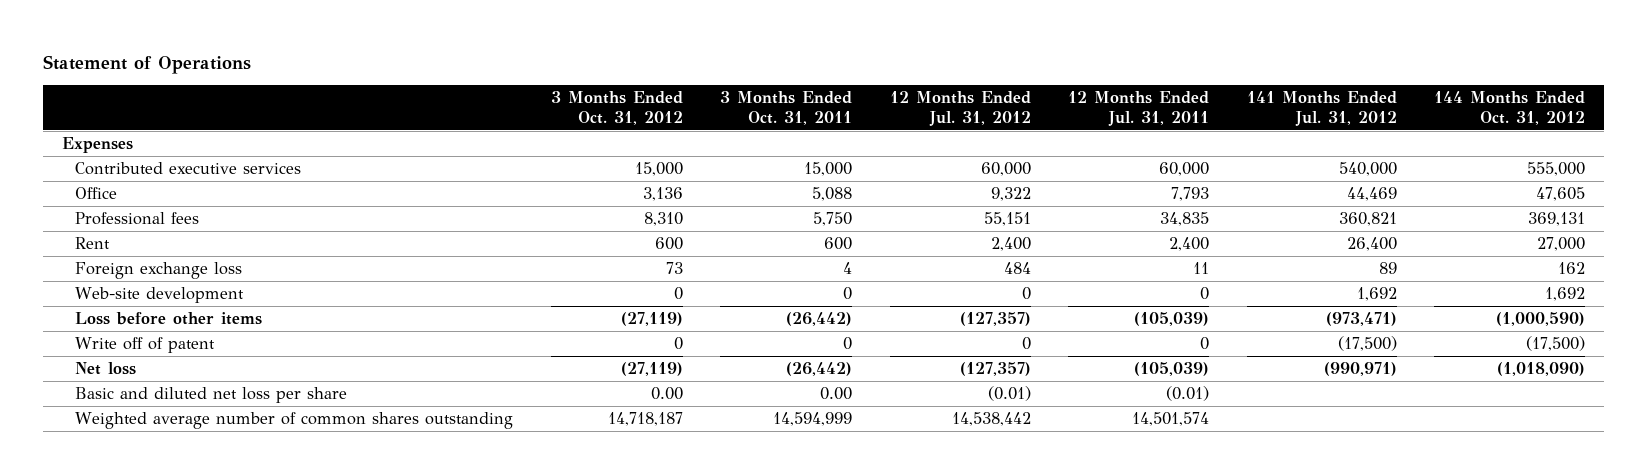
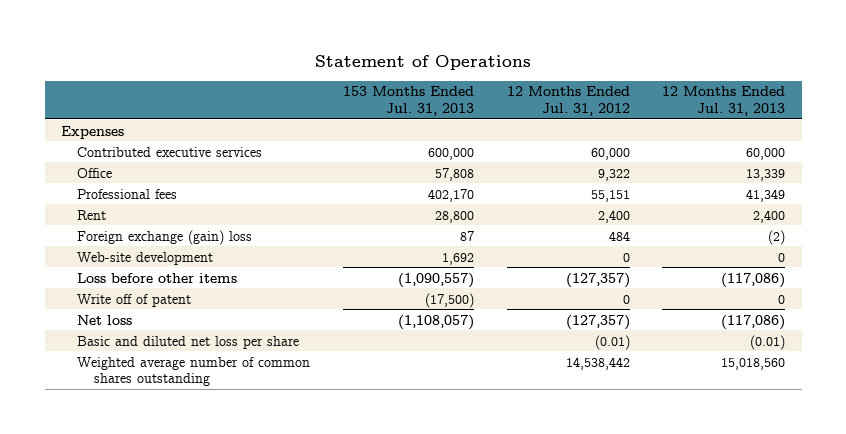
[550,91,683,125] 3 Months Ended Oct. 31, 2012 -> none
[720,91,853,125] 3 Months Ended Oct. 31, 2011 -> none
[1068,91,1210,126] 12 Months Ended Jul. 31, 2011 -> none
[1246,91,1397,126] 141 Months Ended Jul. 31, 2012 -> none
[1434,91,1586,125] 144 Months Ended Oct. 31, 2012 -> none
none -> [343,86,475,117] 153 Months Ended Jul. 31, 2013
none -> [662,86,786,117] 12 Months Ended Jul. 31, 2013
[75,262,243,280] Foreign exchange loss -> [77,229,253,245] Foreign exchange (gain) loss

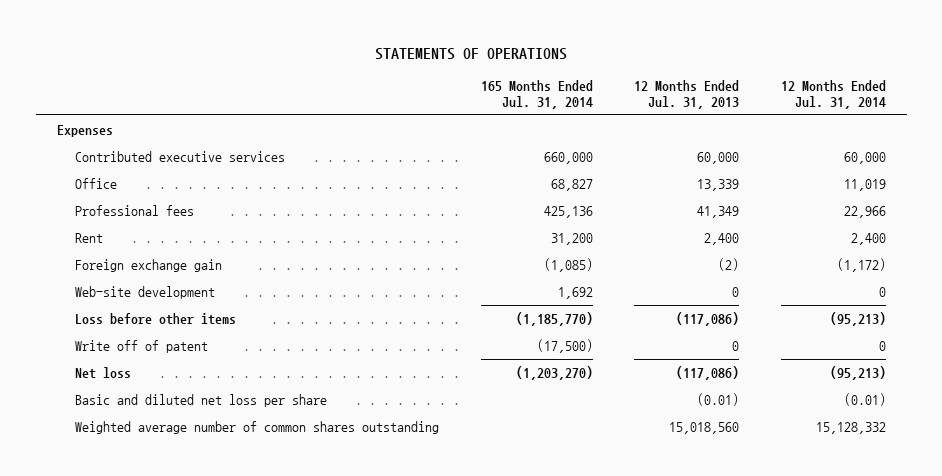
[315,54,532,70] Statement of Operations -> [375,47,568,60] STATEMENTS OF OPERATIONS
[343,86,475,117] 153 Months Ended Jul. 31, 2013 -> none
[506,86,630,117] 12 Months Ended Jul. 31, 2012 -> none
none -> [480,79,593,110] 165 Months Ended Jul. 31, 2014
none -> [780,79,886,110] 12 Months Ended Jul. 31, 2014
[77,229,253,245] Foreign exchange (gain) loss -> [75,258,223,272] Foreign exchange gain

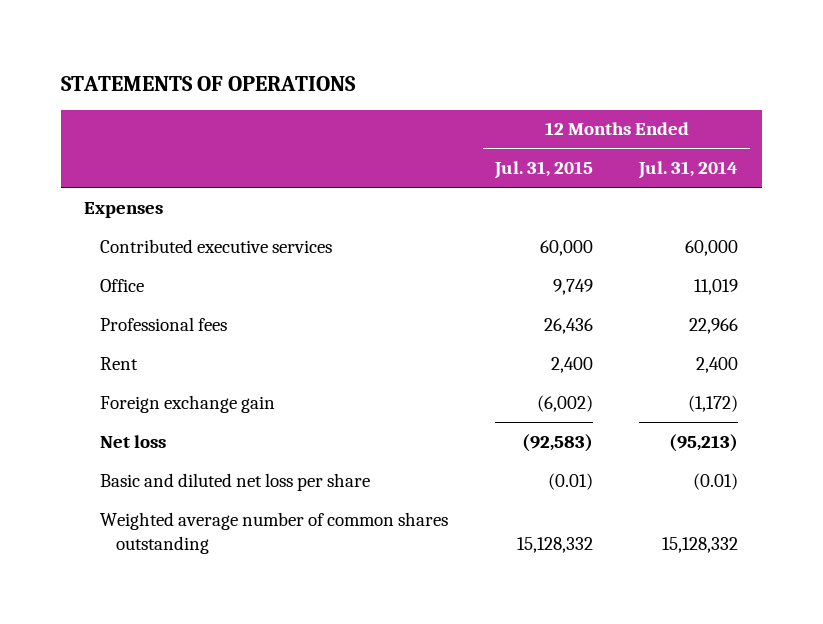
[480,79,593,110] 165 Months Ended Jul. 31, 2014 -> none
[634,79,740,110] 12 Months Ended Jul. 31, 2013 -> none
none -> [493,161,593,180] Jul. 31, 2015
[75,285,216,299] Web-site development -> none
[75,312,237,325] Loss before other items -> none
[75,339,209,353] Write off of patent -> none

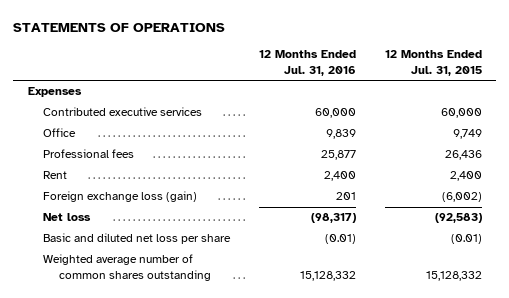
[638,161,739,180] Jul. 31, 2014 -> none
none -> [259,50,357,76] 12 Months Ended Jul. 31, 2016
[100,394,276,413] Foreign exchange gain -> [43,191,198,203] Foreign exchange loss (gain)

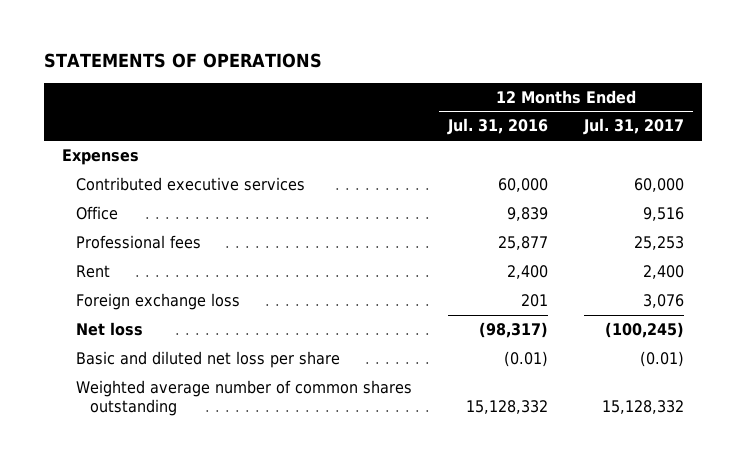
[384,50,482,76] 12 Months Ended Jul. 31, 2015 -> none
none -> [583,118,685,136] Jul. 31, 2017
[43,191,198,203] Foreign exchange loss (gain) -> [75,292,240,310] Foreign exchange loss

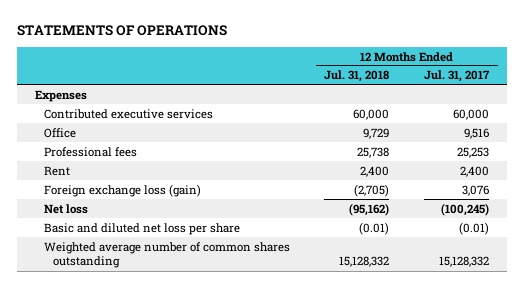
[447,118,549,136] Jul. 31, 2016 -> none
none -> [324,70,390,83] Jul. 31, 2018
[75,292,240,310] Foreign exchange loss -> [43,183,201,197] Foreign exchange loss (gain)

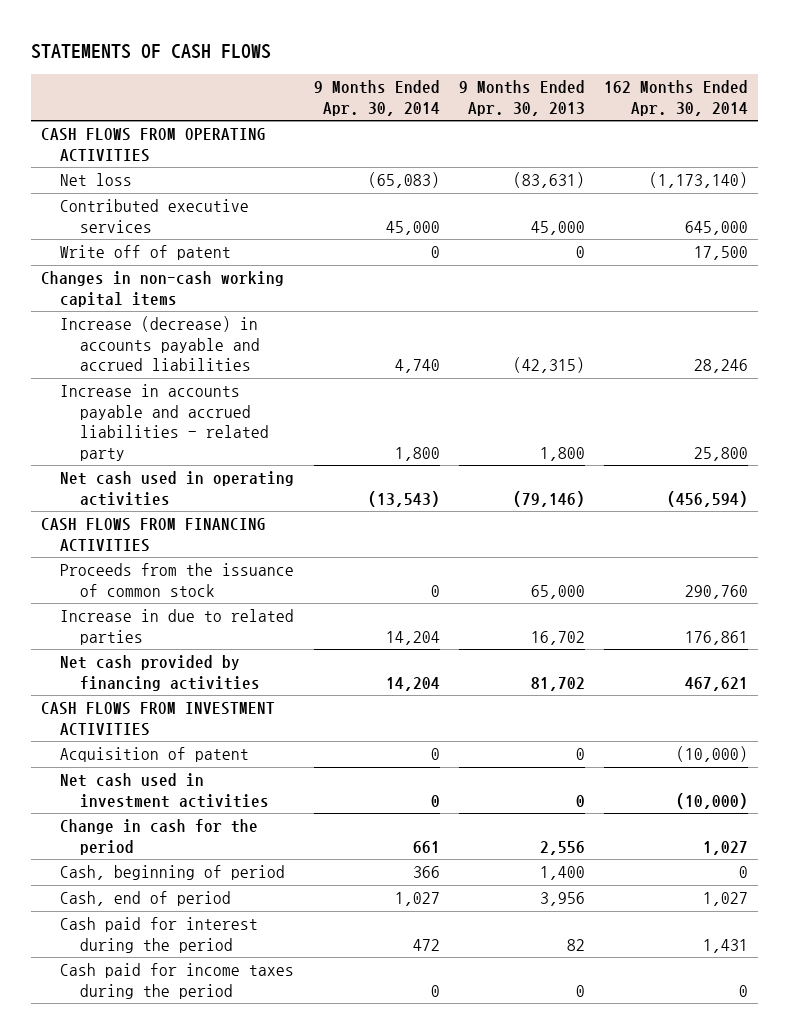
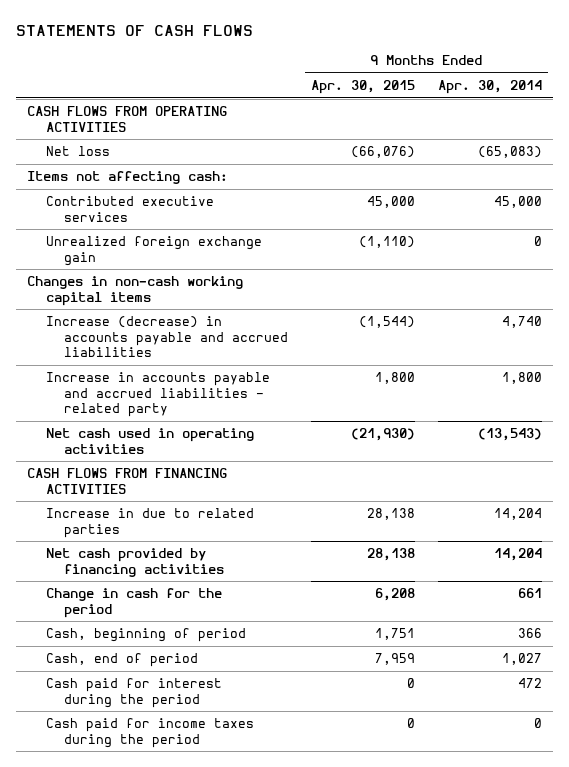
[458,80,585,116] 9 Months Ended Apr. 30, 2013 -> none
[604,80,749,116] 162 Months Ended Apr. 30, 2014 -> none
none -> [310,80,415,95] Apr. 30, 2015
none -> [27,171,229,185] Items not affecting cash:
[60,245,232,261] Write off of patent -> none
none -> [45,236,262,266] Unrealized foreign exchange gain
[60,563,295,597] Proceeds from the issuance of common stock -> none
[40,702,275,736] CASH FLOWS FROM INVESTMENT ACTIVITIES -> none
[60,747,250,763] Acquisition of patent -> none
[60,773,269,808] Net cash used in investment activities -> none

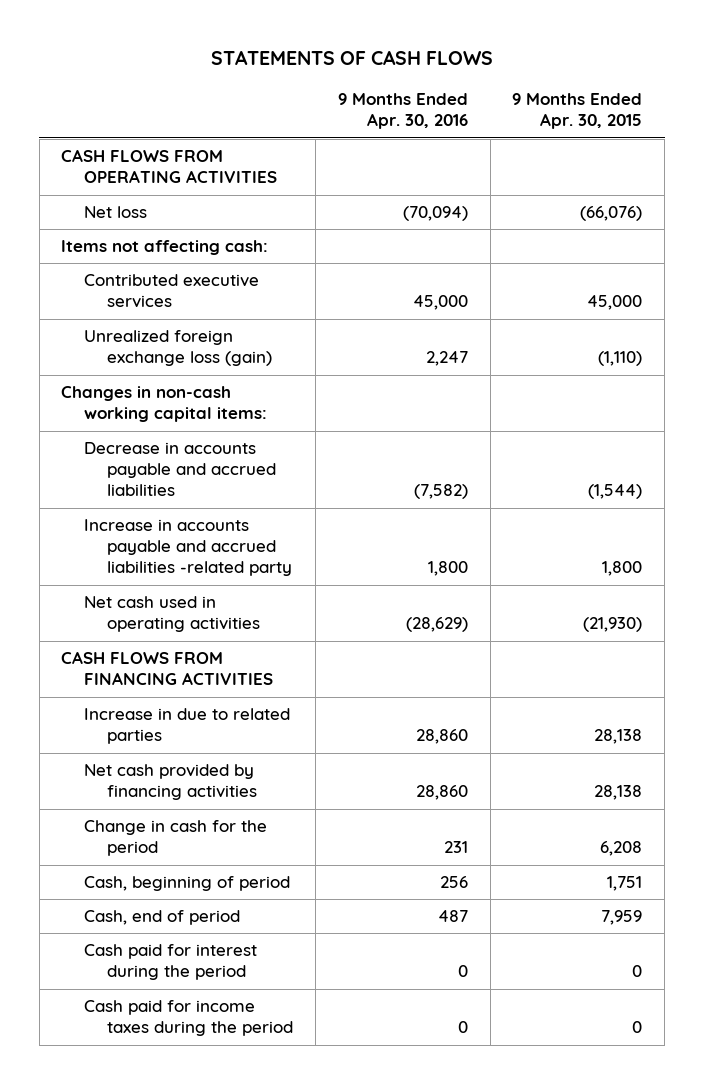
[437,80,542,95] Apr. 30, 2014 -> none
none -> [337,93,468,130] 9 Months Ended Apr. 30, 2016
[45,236,262,266] Unrealized foreign exchange gain -> [84,330,273,367] Unrealized foreign exchange loss (gain)
[27,276,244,306] Changes in non-cash working capital items -> [61,386,268,423] Changes in non-cash working capital items:
[45,316,288,358] Increase (decrease) in accounts payable and accrued liabilities -> [84,442,277,497] Decrease in accounts payable and accrued liabilities
[45,372,270,418] Increase in accounts payable and accrued liabilities - related party -> [84,519,293,577] Increase in accounts payable and accrued liabilities -related party

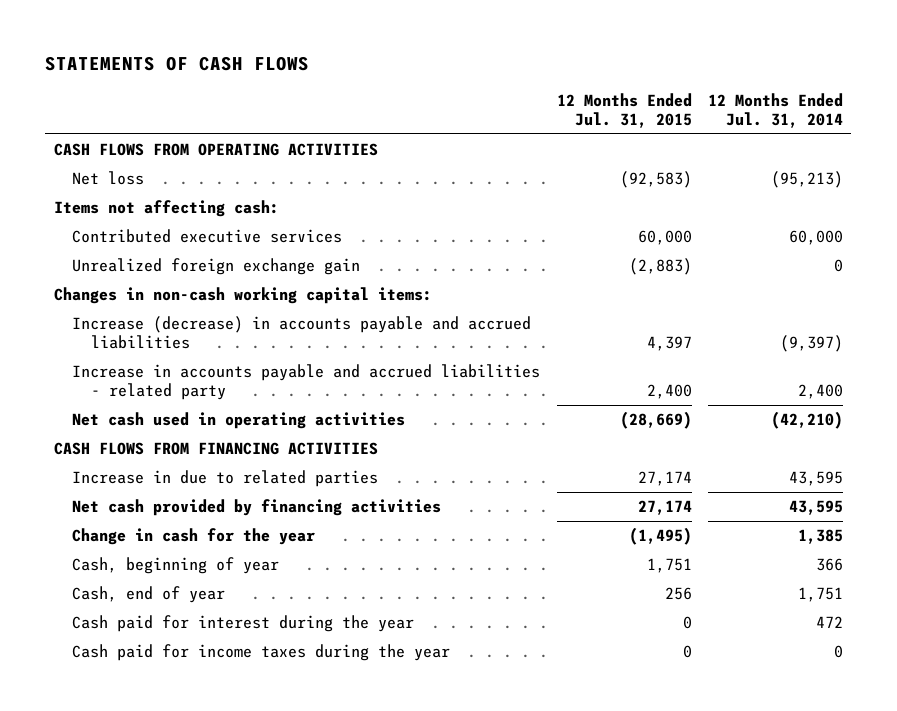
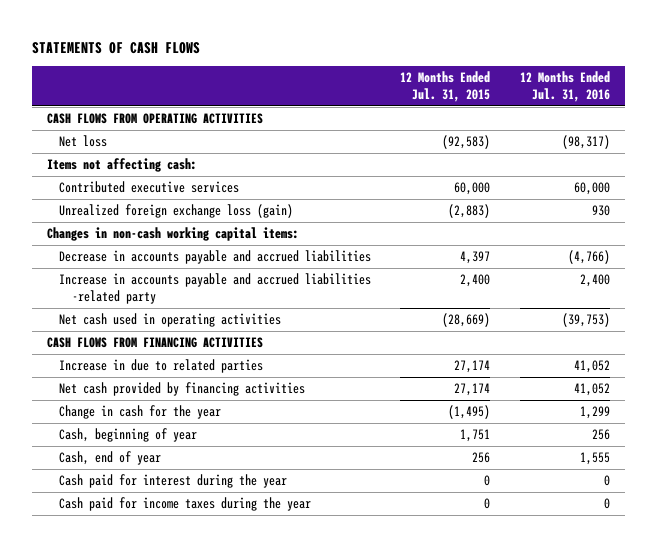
[708,92,844,128] 12 Months Ended Jul. 31, 2014 -> none
none -> [519,71,610,103] 12 Months Ended Jul. 31, 2016
[72,257,361,275] Unrealized foreign exchange gain -> [59,204,294,219] Unrealized foreign exchange loss (gain)
[72,315,532,349] Increase (decrease) in accounts payable and accrued liabilities -> [59,250,372,265] Decrease in accounts payable and accrued liabilities
[72,363,541,400] Increase in accounts payable and accrued liabilities - related party -> [59,273,372,305] Increase in accounts payable and accrued liabilities -related party

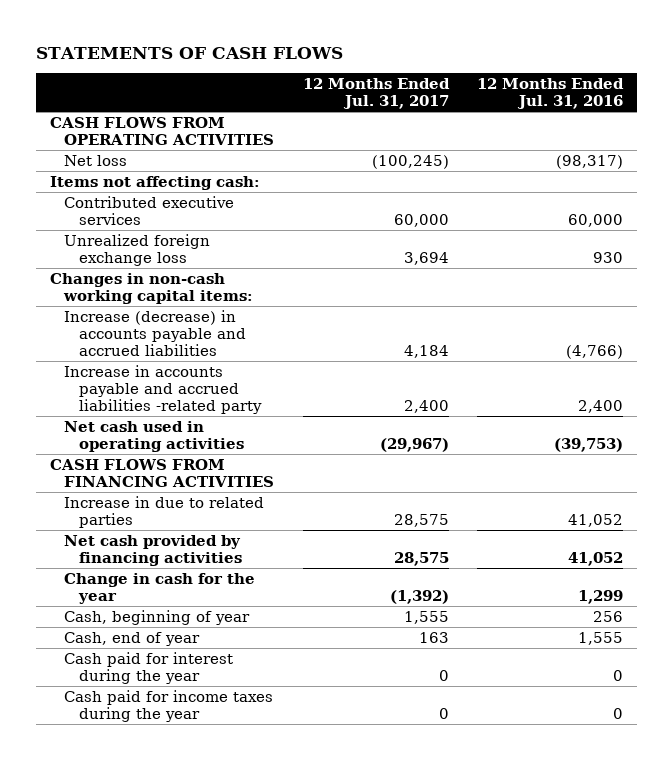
[400,71,491,103] 12 Months Ended Jul. 31, 2015 -> none
none -> [302,77,450,109] 12 Months Ended Jul. 31, 2017
[59,204,294,219] Unrealized foreign exchange loss (gain) -> [64,233,211,266] Unrealized foreign exchange loss
[59,250,372,265] Decrease in accounts payable and accrued liabilities -> [64,309,247,356] Increase (decrease) in accounts payable and accrued liabilities

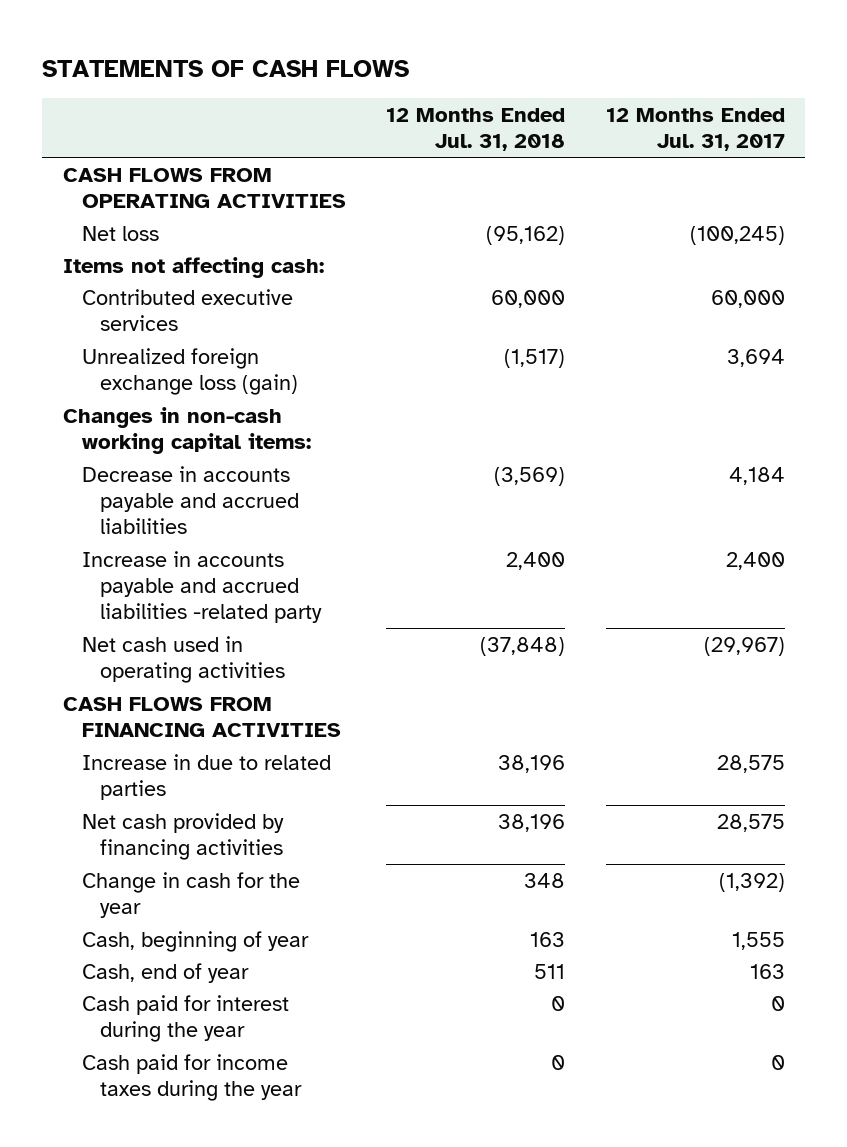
[476,77,624,109] 12 Months Ended Jul. 31, 2016 -> none
none -> [386,108,566,152] 12 Months Ended Jul. 31, 2018
[64,233,211,266] Unrealized foreign exchange loss -> [81,347,299,395] Unrealized foreign exchange loss (gain)
[64,309,247,356] Increase (decrease) in accounts payable and accrued liabilities -> [81,465,300,535] Decrease in accounts payable and accrued liabilities

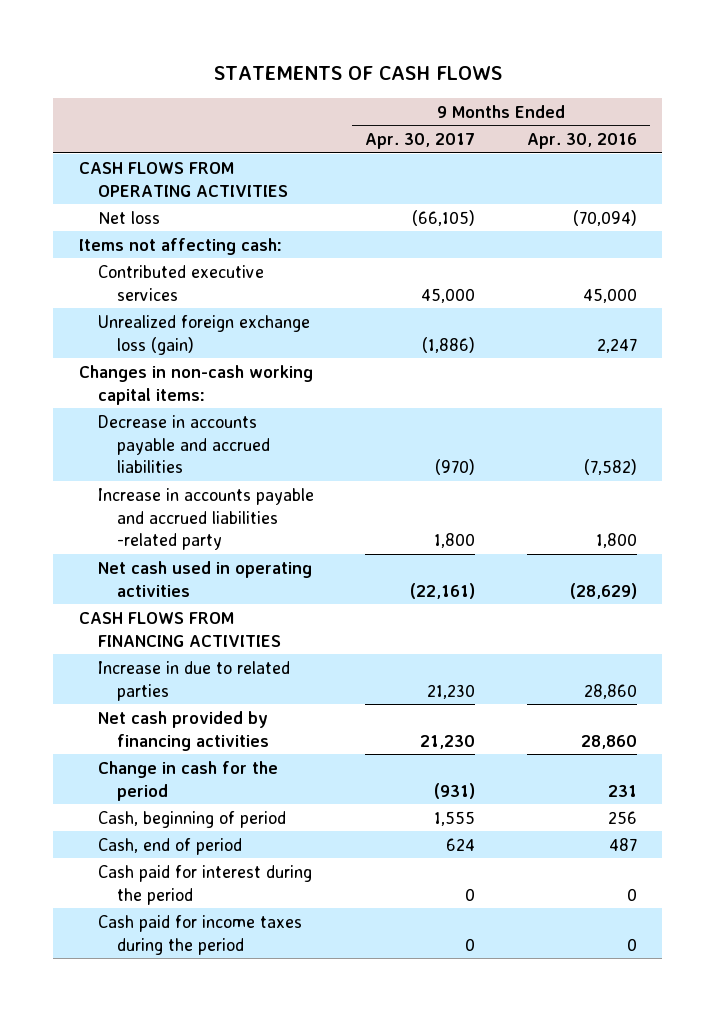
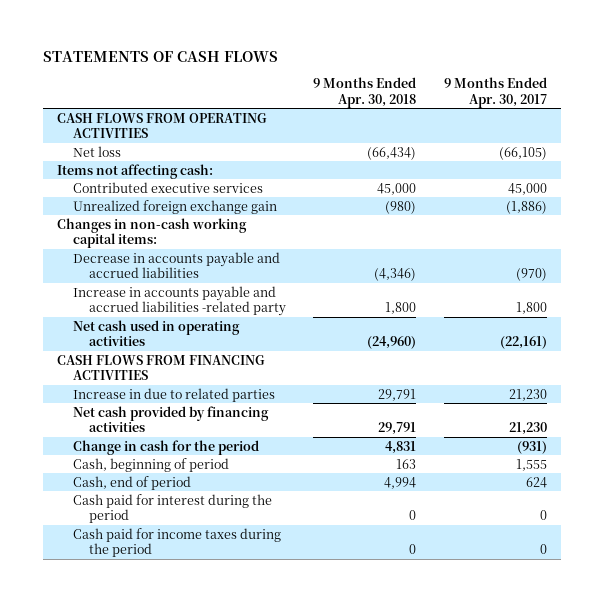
[526,133,637,150] Apr. 30, 2016 -> none
none -> [313,77,417,108] 9 Months Ended Apr. 30, 2018
[97,314,310,355] Unrealized foreign exchange loss (gain) -> [72,199,277,214] Unrealized foreign exchange gain

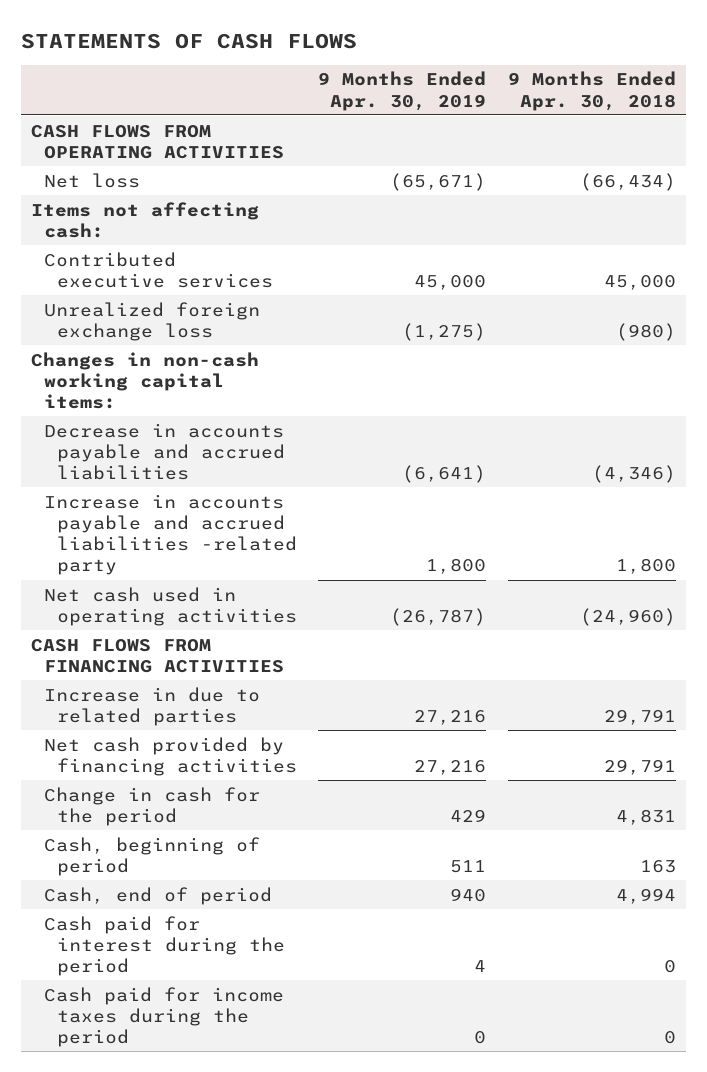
[443,77,547,108] 9 Months Ended Apr. 30, 2017 -> none
none -> [318,71,487,111] 9 Months Ended Apr. 30, 2019
[72,199,277,214] Unrealized foreign exchange gain -> [44,301,261,341] Unrealized foreign exchange loss

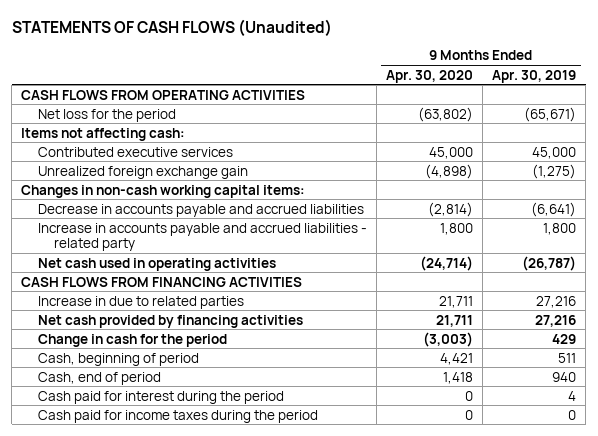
[20,32,357,49] STATEMENTS OF CASH FLOWS -> [11,18,332,36] STATEMENTS OF CASH FLOWS (Unaudited)
[507,71,676,111] 9 Months Ended Apr. 30, 2018 -> none
none -> [385,69,473,83] Apr. 30, 2020
[44,172,141,188] Net loss -> [37,108,176,122] Net loss for the period
[44,301,261,341] Unrealized foreign exchange loss -> [37,165,248,179] Unrealized foreign exchange gain
[44,493,298,576] Increase in accounts payable and accrued liabilities -related party -> [37,222,367,251] Increase in accounts payable and accrued liabilities - related party

